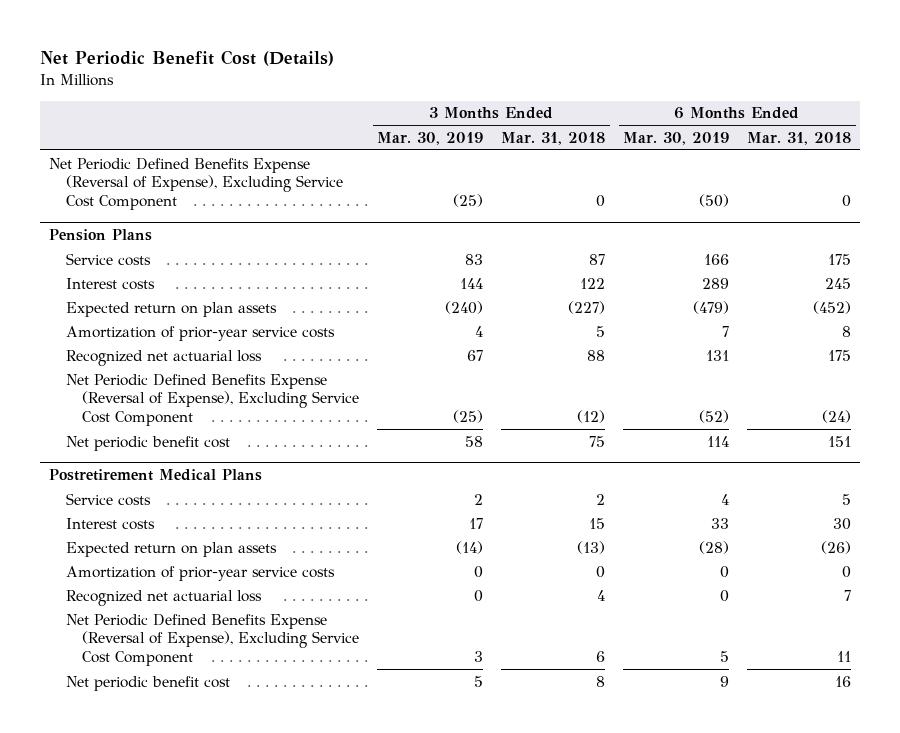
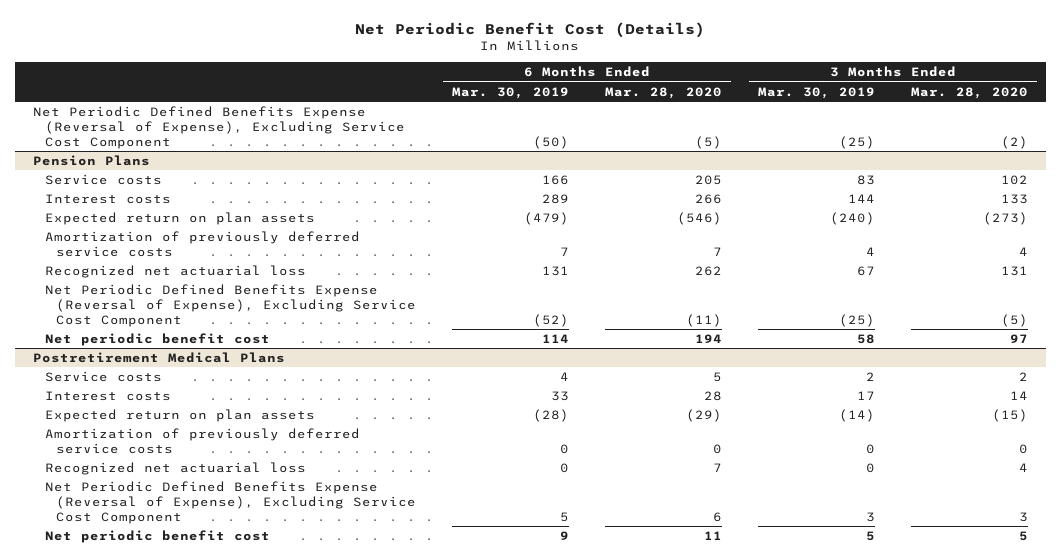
[501,131,606,145] Mar. 31, 2018 -> none
[747,131,852,145] Mar. 31, 2018 -> none
none -> [604,86,722,99] Mar. 28, 2020
none -> [910,86,1028,99] Mar. 28, 2020
[65,325,335,341] Amortization of prior-year service costs -> [44,230,360,257] Amortization of previously deferred service costs
[65,565,335,581] Amortization of prior-year service costs -> [44,427,360,454] Amortization of previously deferred service costs

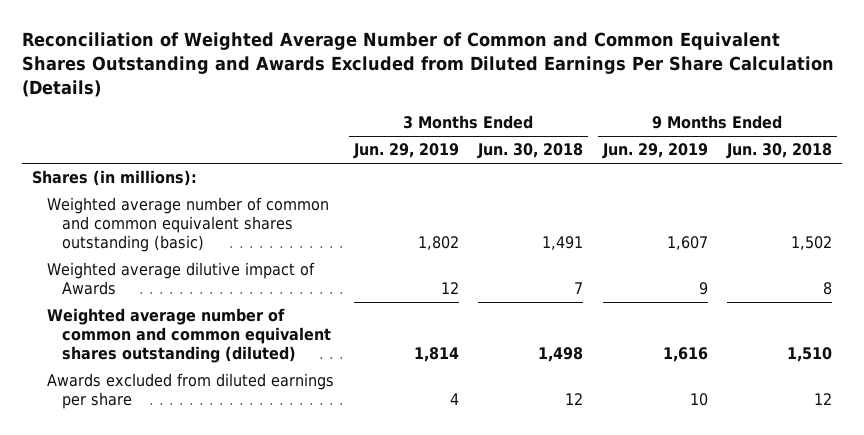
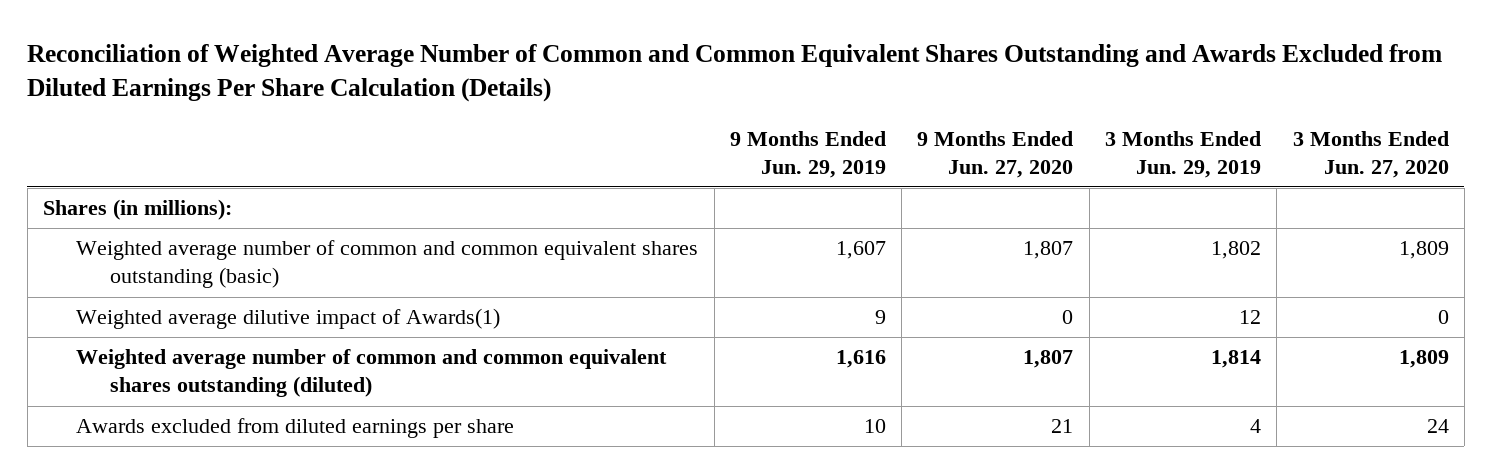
[477,143,584,160] Jun. 30, 2018 -> none
[726,143,833,160] Jun. 30, 2018 -> none
none -> [917,130,1074,178] 9 Months Ended Jun. 27, 2020
none -> [1292,130,1449,178] 3 Months Ended Jun. 27, 2020
[46,262,315,295] Weighted average dilutive impact of Awards -> [76,308,501,330] Weighted average dilutive impact of Awards(1)

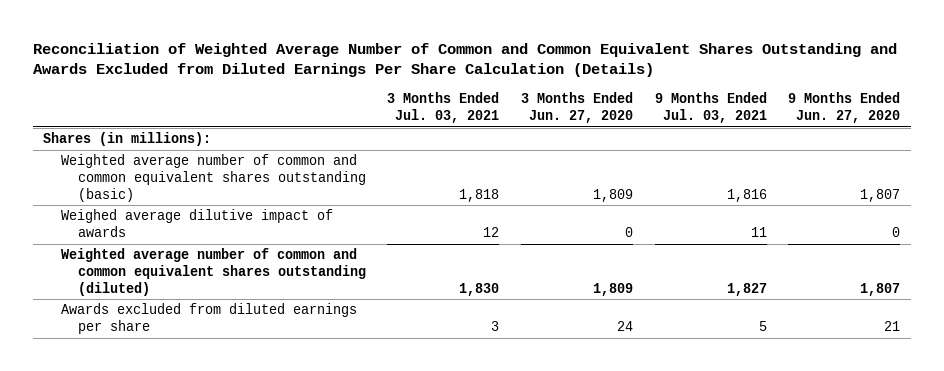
[729,130,886,178] 9 Months Ended Jun. 29, 2019 -> none
[1105,130,1262,178] 3 Months Ended Jun. 29, 2019 -> none
none -> [387,92,500,124] 3 Months Ended Jul. 03, 2021
none -> [654,92,767,124] 9 Months Ended Jul. 03, 2021
[76,308,501,330] Weighted average dilutive impact of Awards(1) -> [60,209,333,238] Weighed average dilutive impact of awards

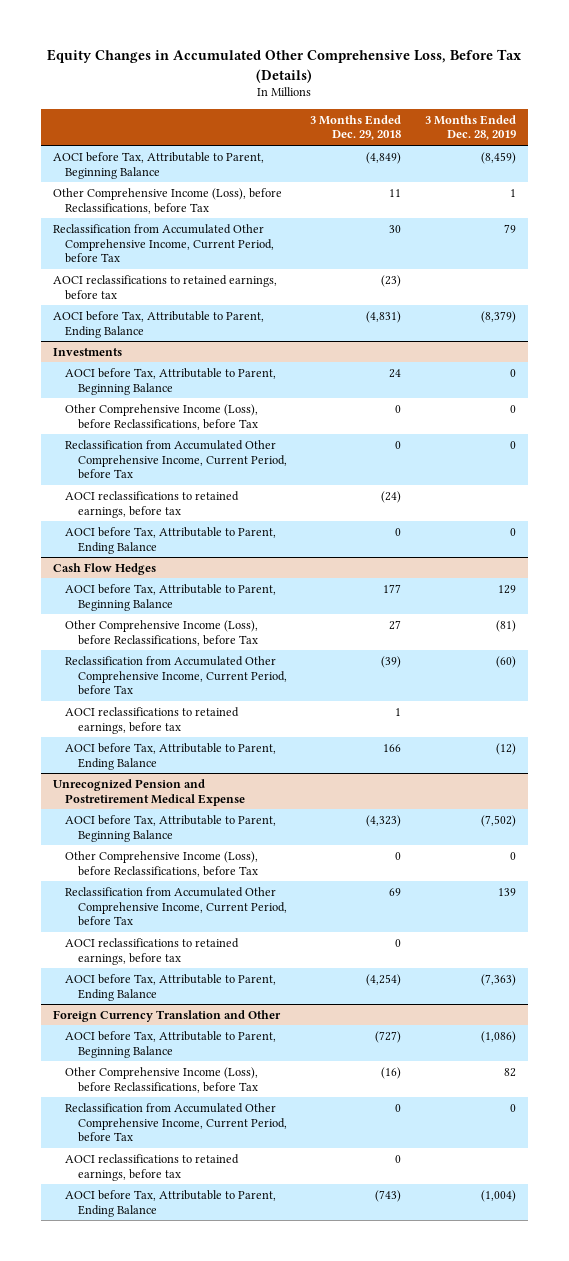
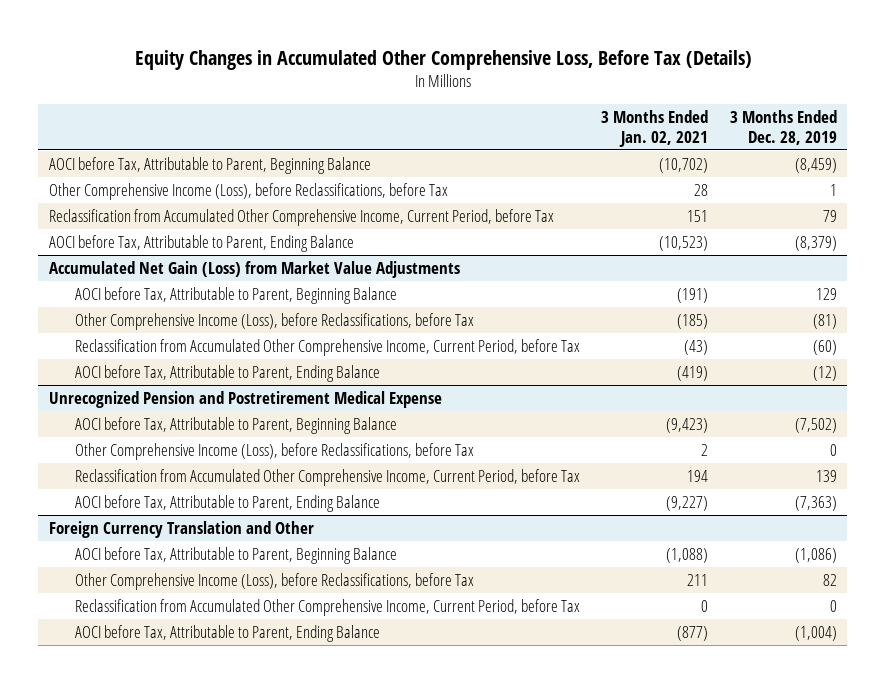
[310,114,402,141] 3 Months Ended Dec. 29, 2018 -> none
none -> [601,109,709,147] 3 Months Ended Jan. 02, 2021
[52,274,277,300] AOCI reclassifications to retained earnings, before tax -> none
[52,347,122,356] Investments -> none
[65,367,277,395] AOCI before Tax, Attributable to Parent, Beginning Balance -> none
[65,403,259,430] Other Comprehensive Income (Loss), before Reclassifications, before Tax -> none
[65,439,287,480] Reclassification from Accumulated Other Comprehensive Income, Current Period, before Tax -> none
[65,490,240,518] AOCI reclassifications to retained earnings, before tax -> none
[65,526,277,554] AOCI before Tax, Attributable to Parent, Ending Balance -> none
[52,562,156,575] Cash Flow Hedges -> none
none -> [49,260,461,278] Accumulated Net Gain (Loss) from Market Value Adjustments
[65,706,240,734] AOCI reclassifications to retained earnings, before tax -> none
[65,937,240,965] AOCI reclassifications to retained earnings, before tax -> none
[65,1153,240,1181] AOCI reclassifications to retained earnings, before tax -> none

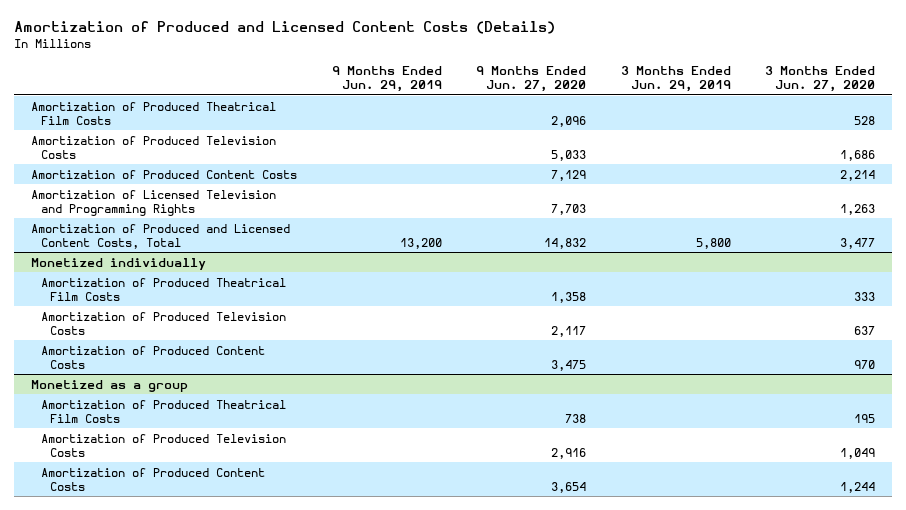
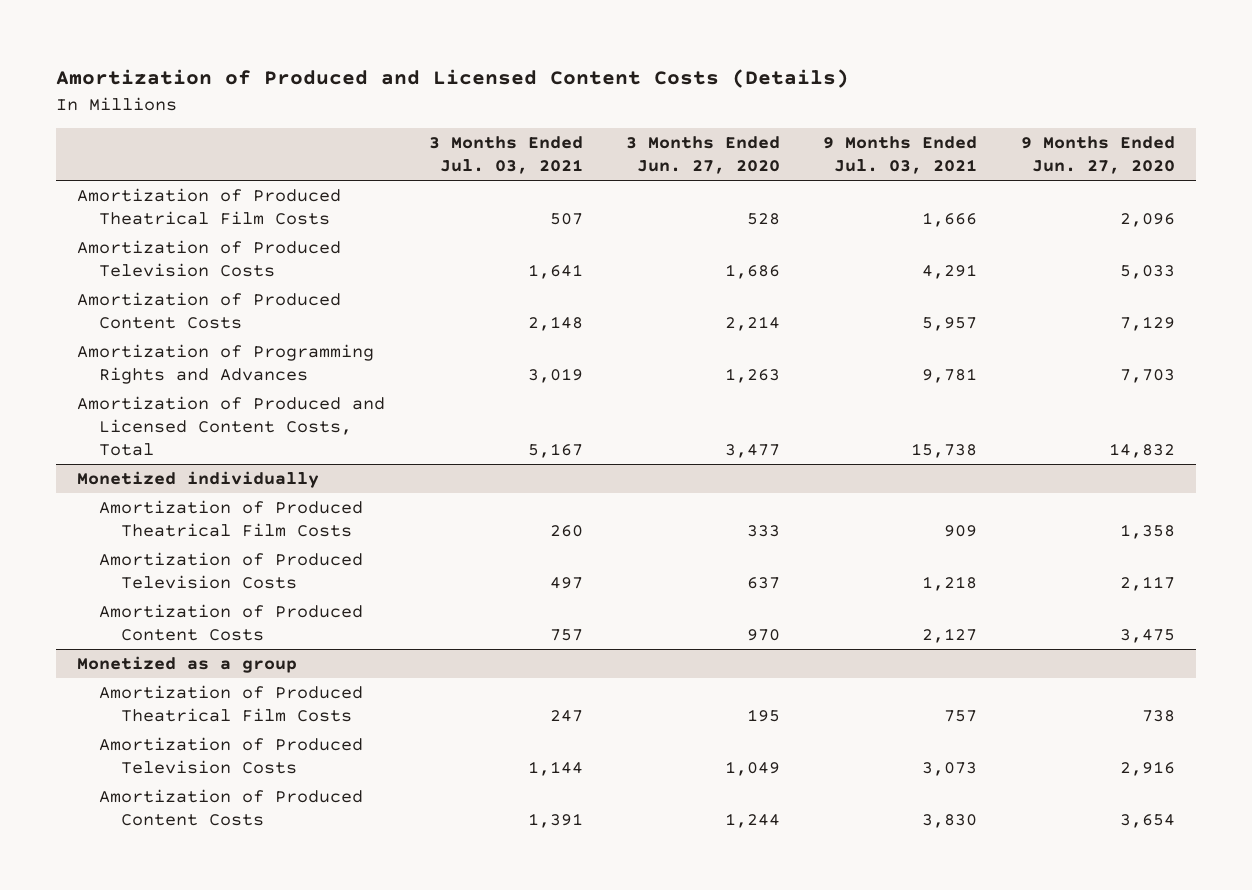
[331,65,442,92] 9 Months Ended Jun. 29, 2019 -> none
[620,65,731,92] 3 Months Ended Jun. 29, 2019 -> none
none -> [428,136,583,175] 3 Months Ended Jul. 03, 2021
none -> [823,136,978,175] 9 Months Ended Jul. 03, 2021
[31,189,277,216] Amortization of Licensed Television and Programming Rights -> [77,343,375,385] Amortization of Programming Rights and Advances

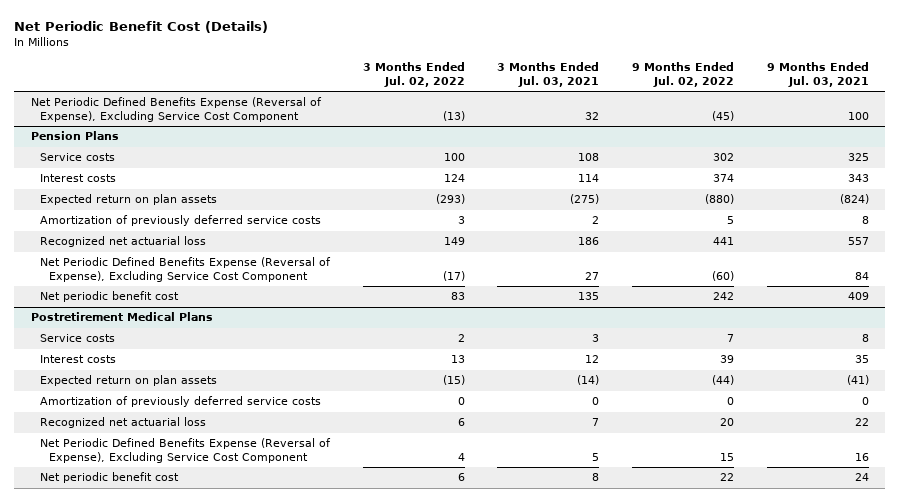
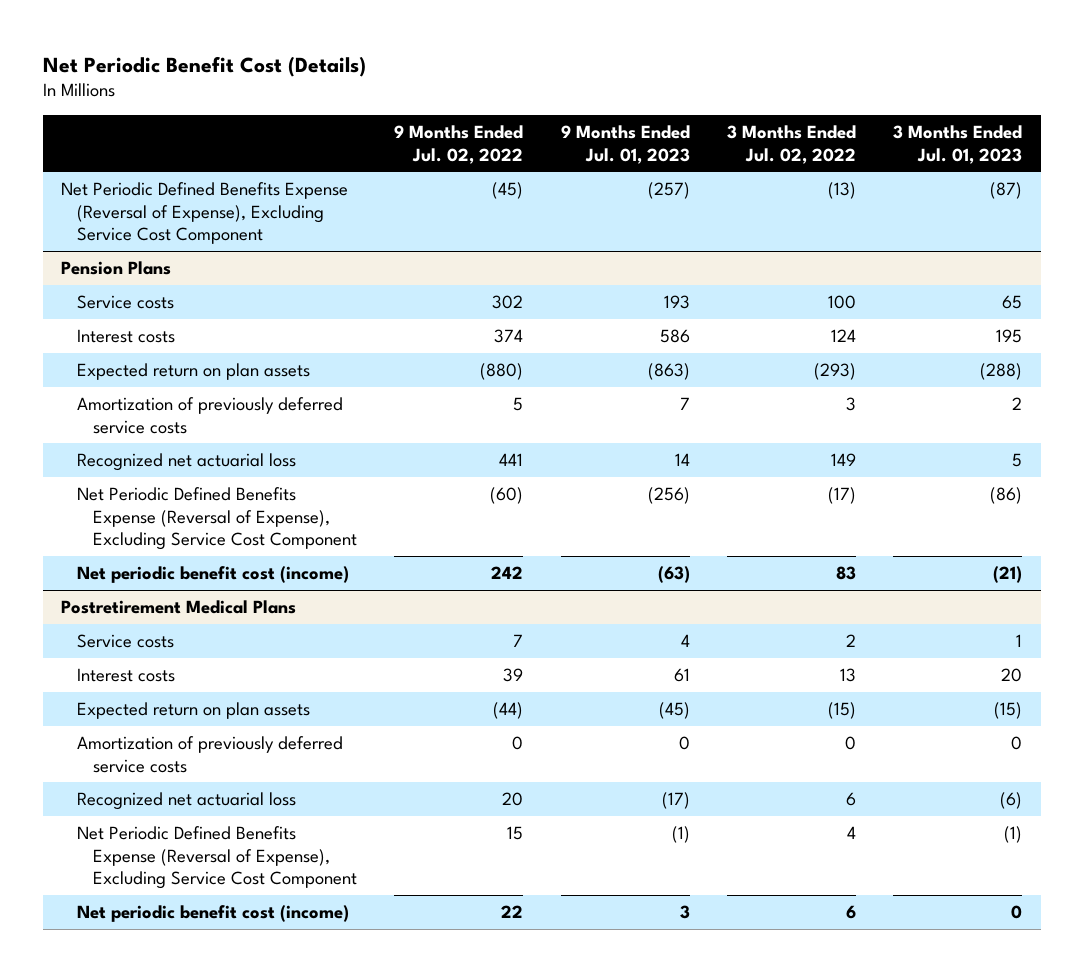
[497,62,600,87] 3 Months Ended Jul. 03, 2021 -> none
[766,62,869,87] 9 Months Ended Jul. 03, 2021 -> none
none -> [560,125,690,164] 9 Months Ended Jul. 01, 2023
none -> [893,125,1023,164] 3 Months Ended Jul. 01, 2023
[39,291,179,303] Net periodic benefit cost -> [77,566,350,584] Net periodic benefit cost (income)
[39,472,179,484] Net periodic benefit cost -> [77,905,350,923] Net periodic benefit cost (income)

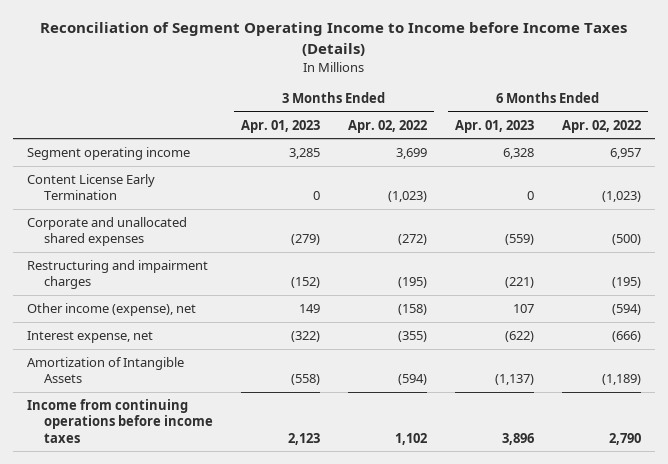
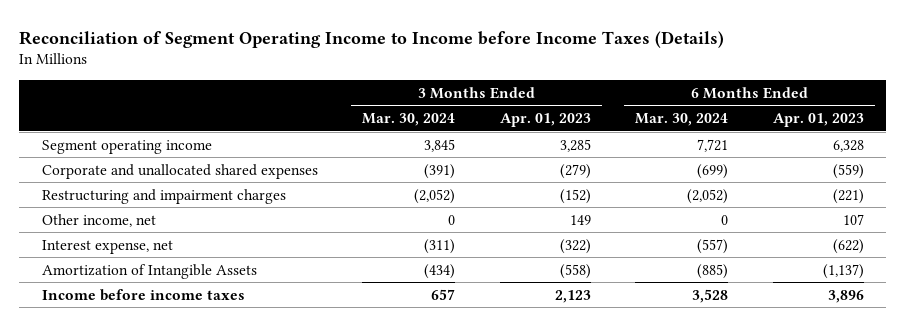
[348,119,428,133] Apr. 02, 2022 -> none
[562,119,642,133] Apr. 02, 2022 -> none
none -> [362,113,456,127] Mar. 30, 2024
none -> [635,113,729,127] Mar. 30, 2024
[26,174,155,201] Content License Early Termination -> none
[26,303,196,317] Other income (expense), net -> [41,213,156,227] Other income, net
[26,399,213,443] Income from continuing operations before income taxes -> [41,288,245,301] Income before income taxes

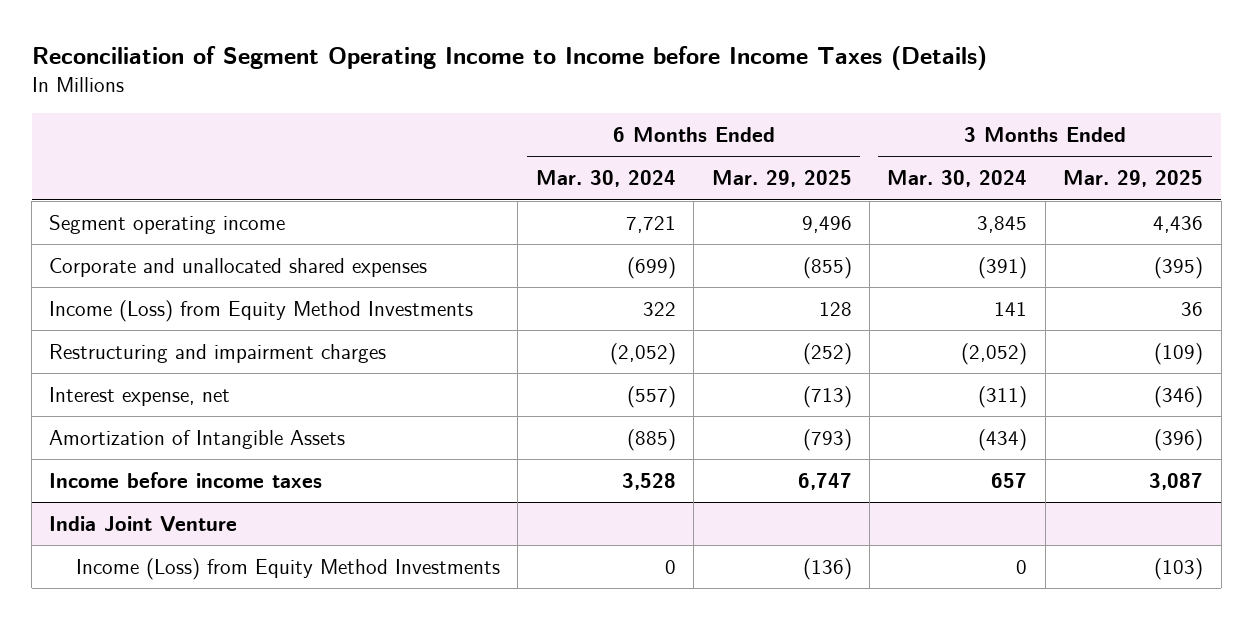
[499,113,591,128] Apr. 01, 2023 -> none
[772,113,864,128] Apr. 01, 2023 -> none
none -> [711,170,852,188] Mar. 29, 2025
none -> [1063,170,1204,188] Mar. 29, 2025
none -> [49,299,474,322] Income (Loss) from Equity Method Investments
[41,213,156,227] Other income, net -> none
none -> [49,515,238,532] India Joint Venture
none -> [75,557,500,580] Income (Loss) from Equity Method Investments

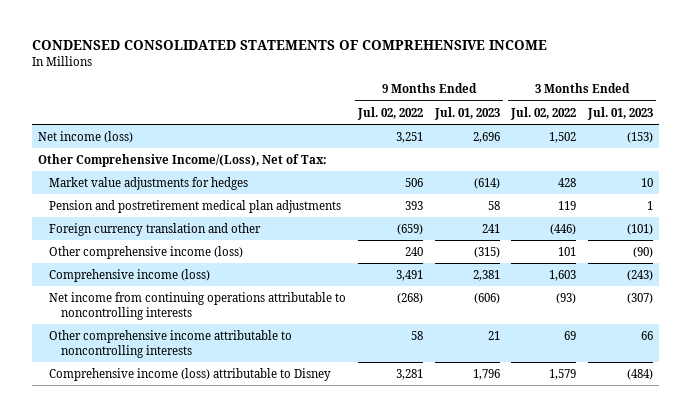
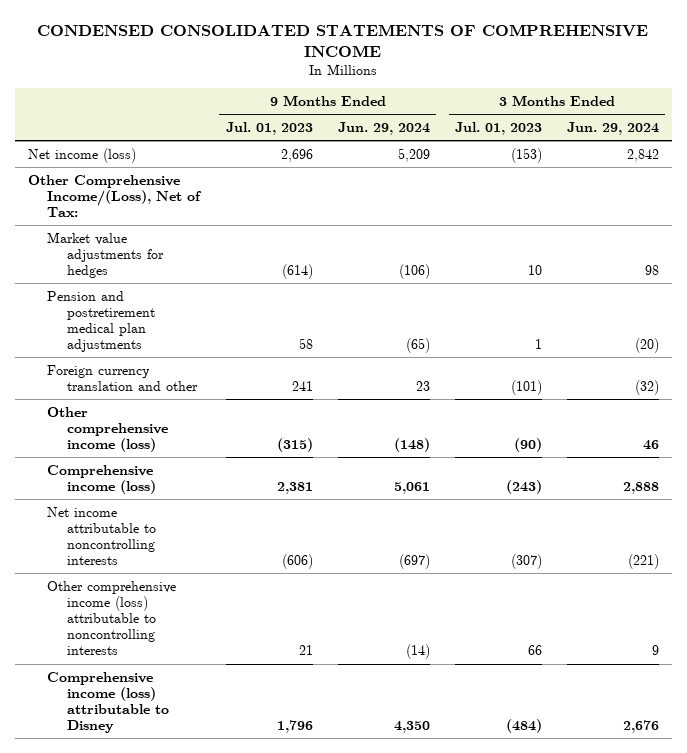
[356,106,423,120] Jul. 02, 2022 -> none
[510,106,577,120] Jul. 02, 2022 -> none
none -> [337,121,430,135] Jun. 29, 2024
none -> [567,121,660,135] Jun. 29, 2024
[49,291,347,320] Net income from continuing operations attributable to noncontrolling interests -> [47,506,157,566] Net income attributable to noncontrolling interests
[49,329,293,358] Other comprehensive income attributable to noncontrolling interests -> [47,580,177,656] Other comprehensive income (loss) attributable to noncontrolling interests

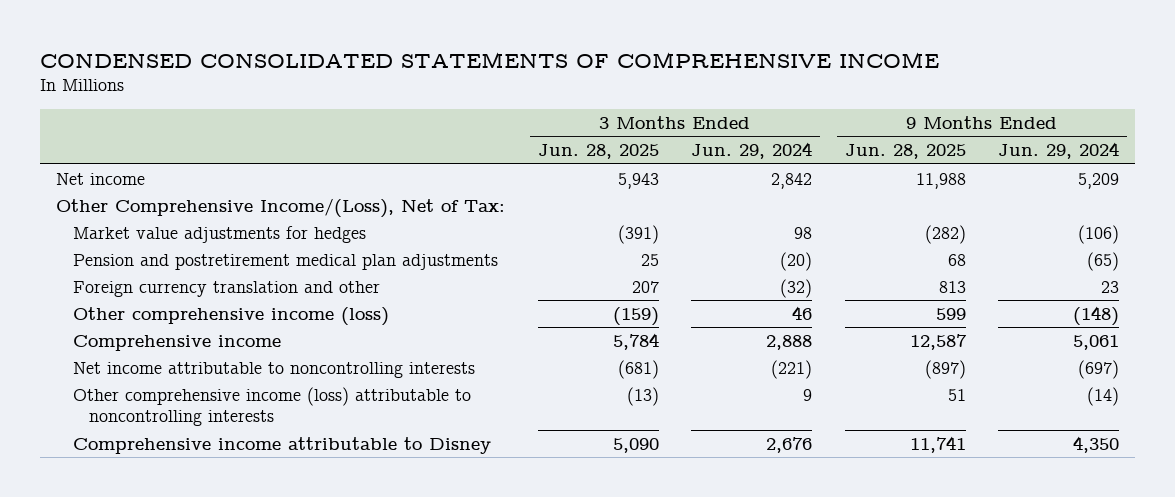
[225,121,313,135] Jul. 01, 2023 -> none
[454,121,542,135] Jul. 01, 2023 -> none
none -> [537,144,659,160] Jun. 28, 2025
none -> [844,144,966,160] Jun. 28, 2025
[27,147,136,163] Net income (loss) -> [56,172,146,185] Net income
[47,464,157,494] Comprehensive income (loss) -> [72,334,281,351] Comprehensive income
[47,671,170,734] Comprehensive income (loss) attributable to Disney -> [72,436,491,454] Comprehensive income attributable to Disney

